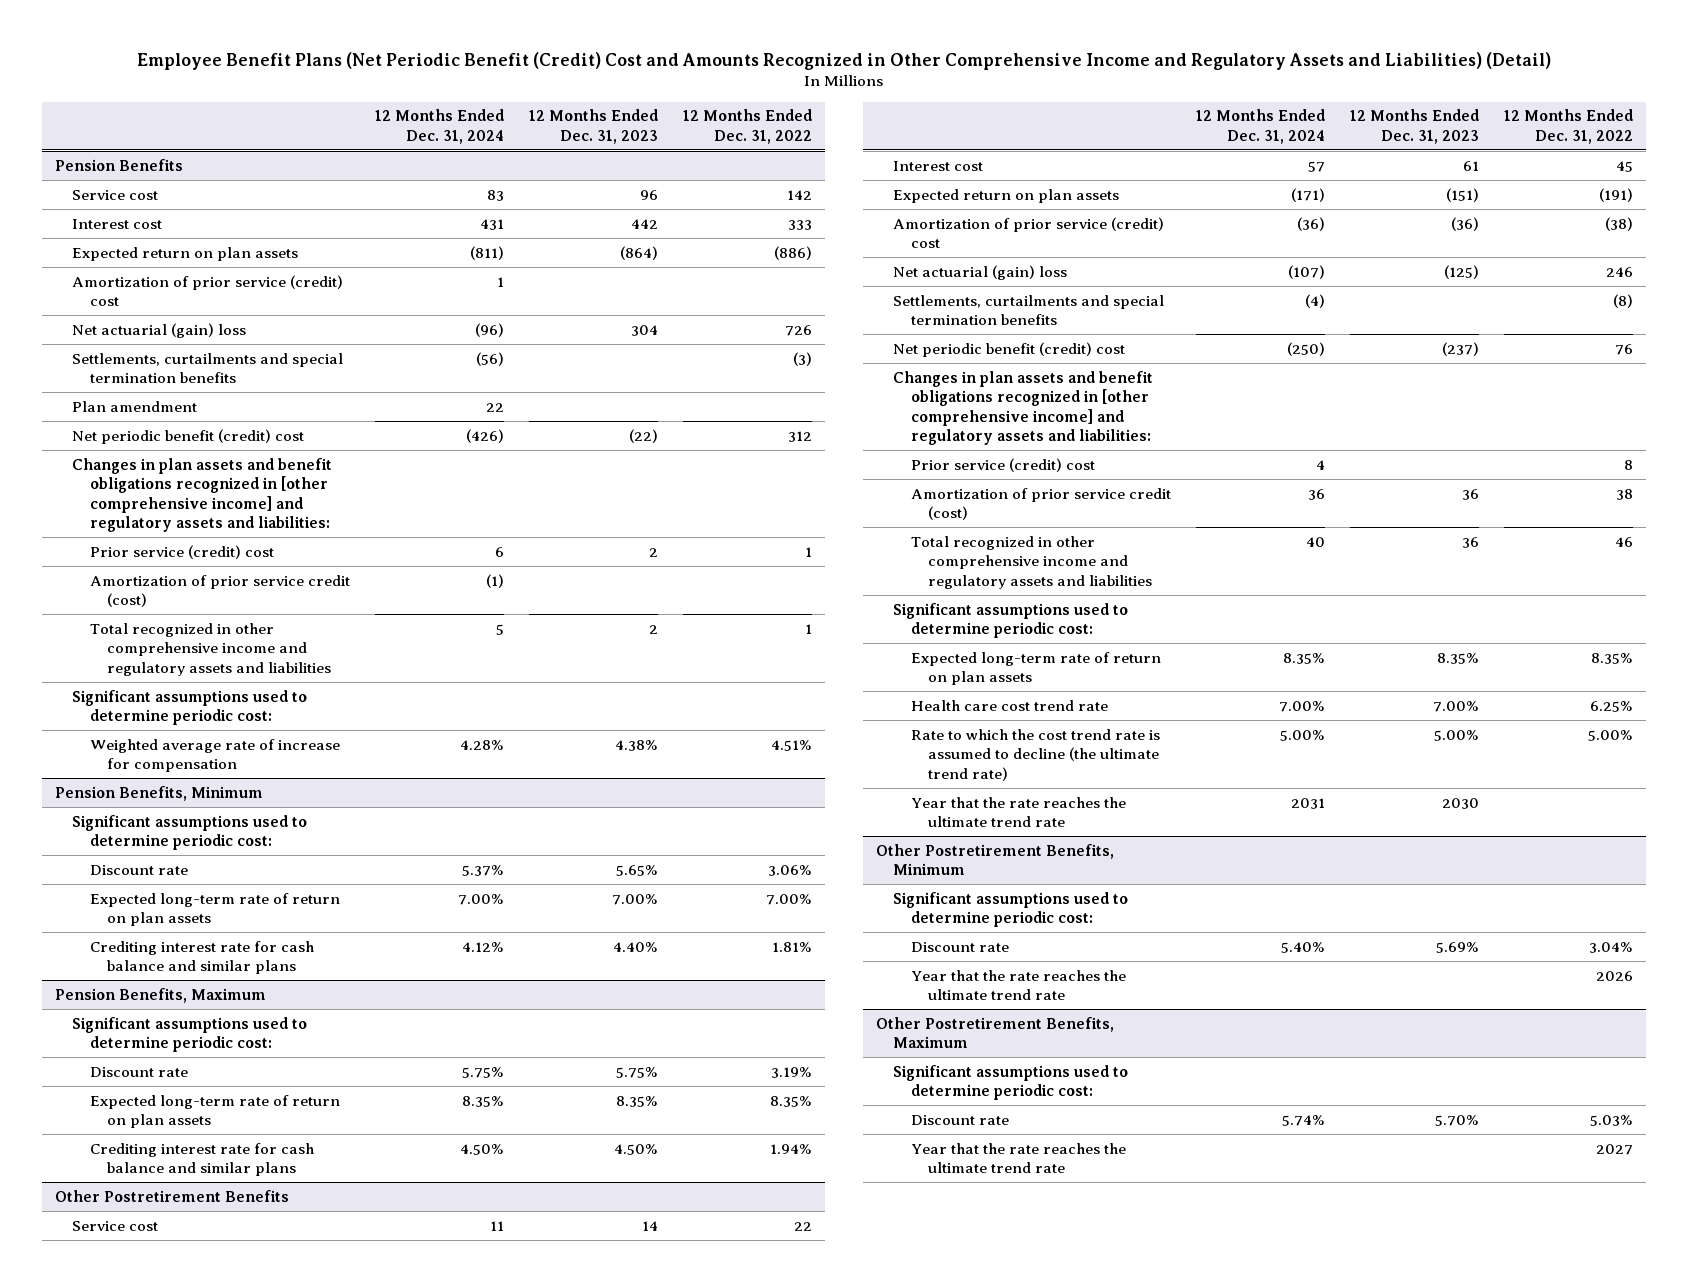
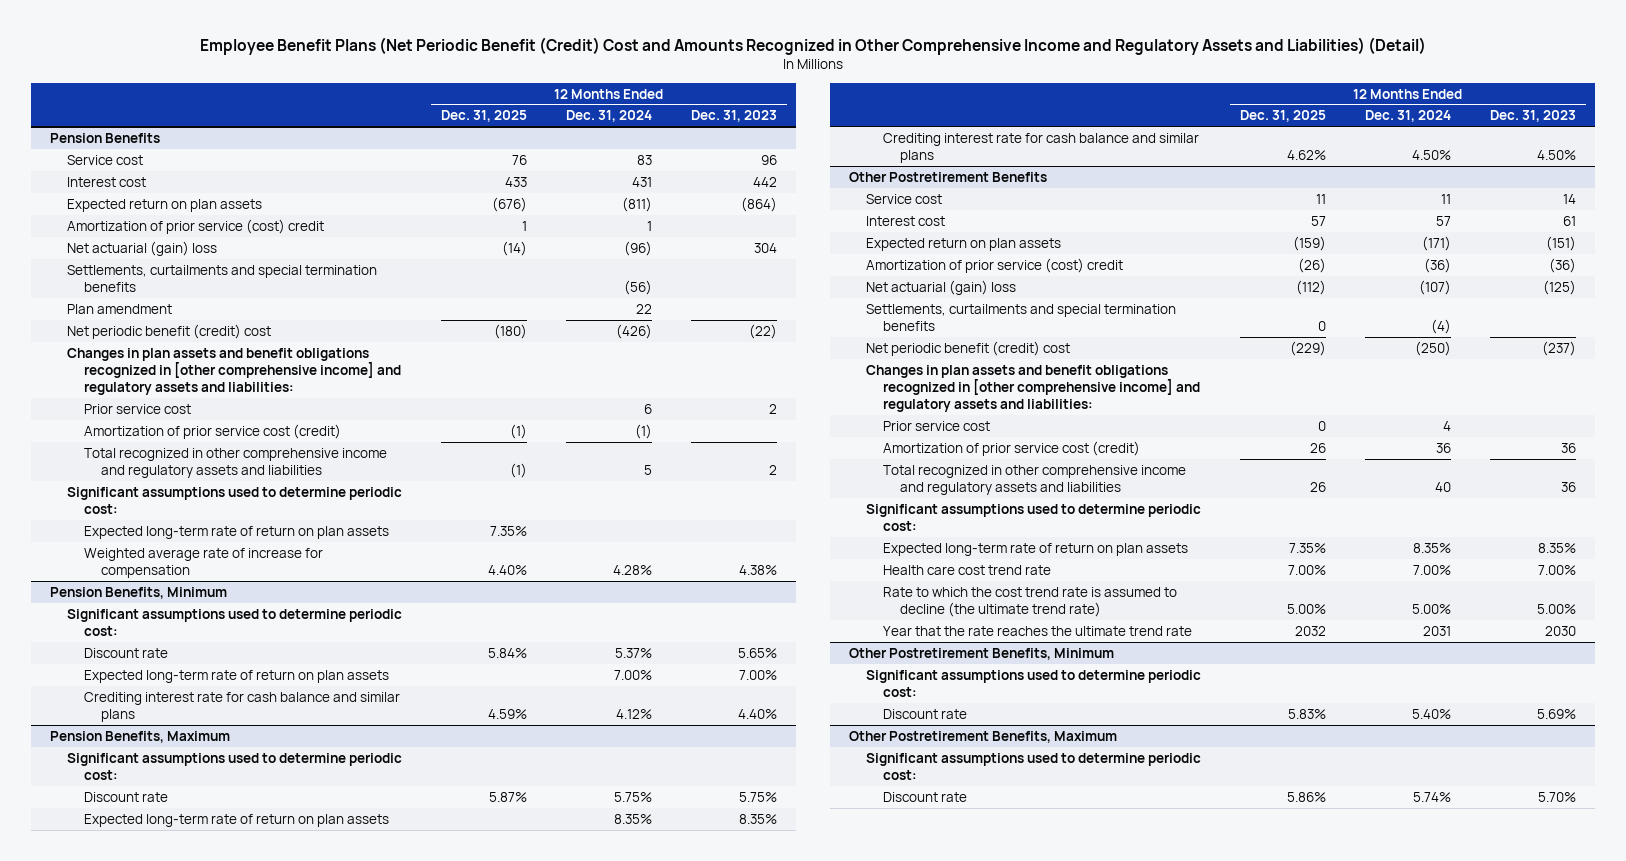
[683,109,813,144] 12 Months Ended Dec. 31, 2022 -> none
none -> [440,110,527,123] Dec. 31, 2025
[72,274,344,307] Amortization of prior service (credit) cost -> [66,218,324,234] Amortization of prior service (cost) credit
[89,544,274,559] Prior service (credit) cost -> [83,403,191,414] Prior service cost
[89,574,350,608] Amortization of prior service credit (cost) -> [83,423,341,439] Amortization of prior service cost (credit)
none -> [83,525,389,539] Expected long-term rate of return on plan assets
[893,216,1165,249] Amortization of prior service (credit) cost -> [865,257,1123,273] Amortization of prior service (cost) credit
[910,457,1095,472] Prior service (credit) cost -> [882,420,990,431] Prior service cost
[910,487,1171,521] Amortization of prior service credit (cost) -> [882,440,1140,456] Amortization of prior service cost (credit)
[910,969,1126,1001] Year that the rate reaches the ultimate trend rate -> none
[910,1142,1126,1174] Year that the rate reaches the ultimate trend rate -> none

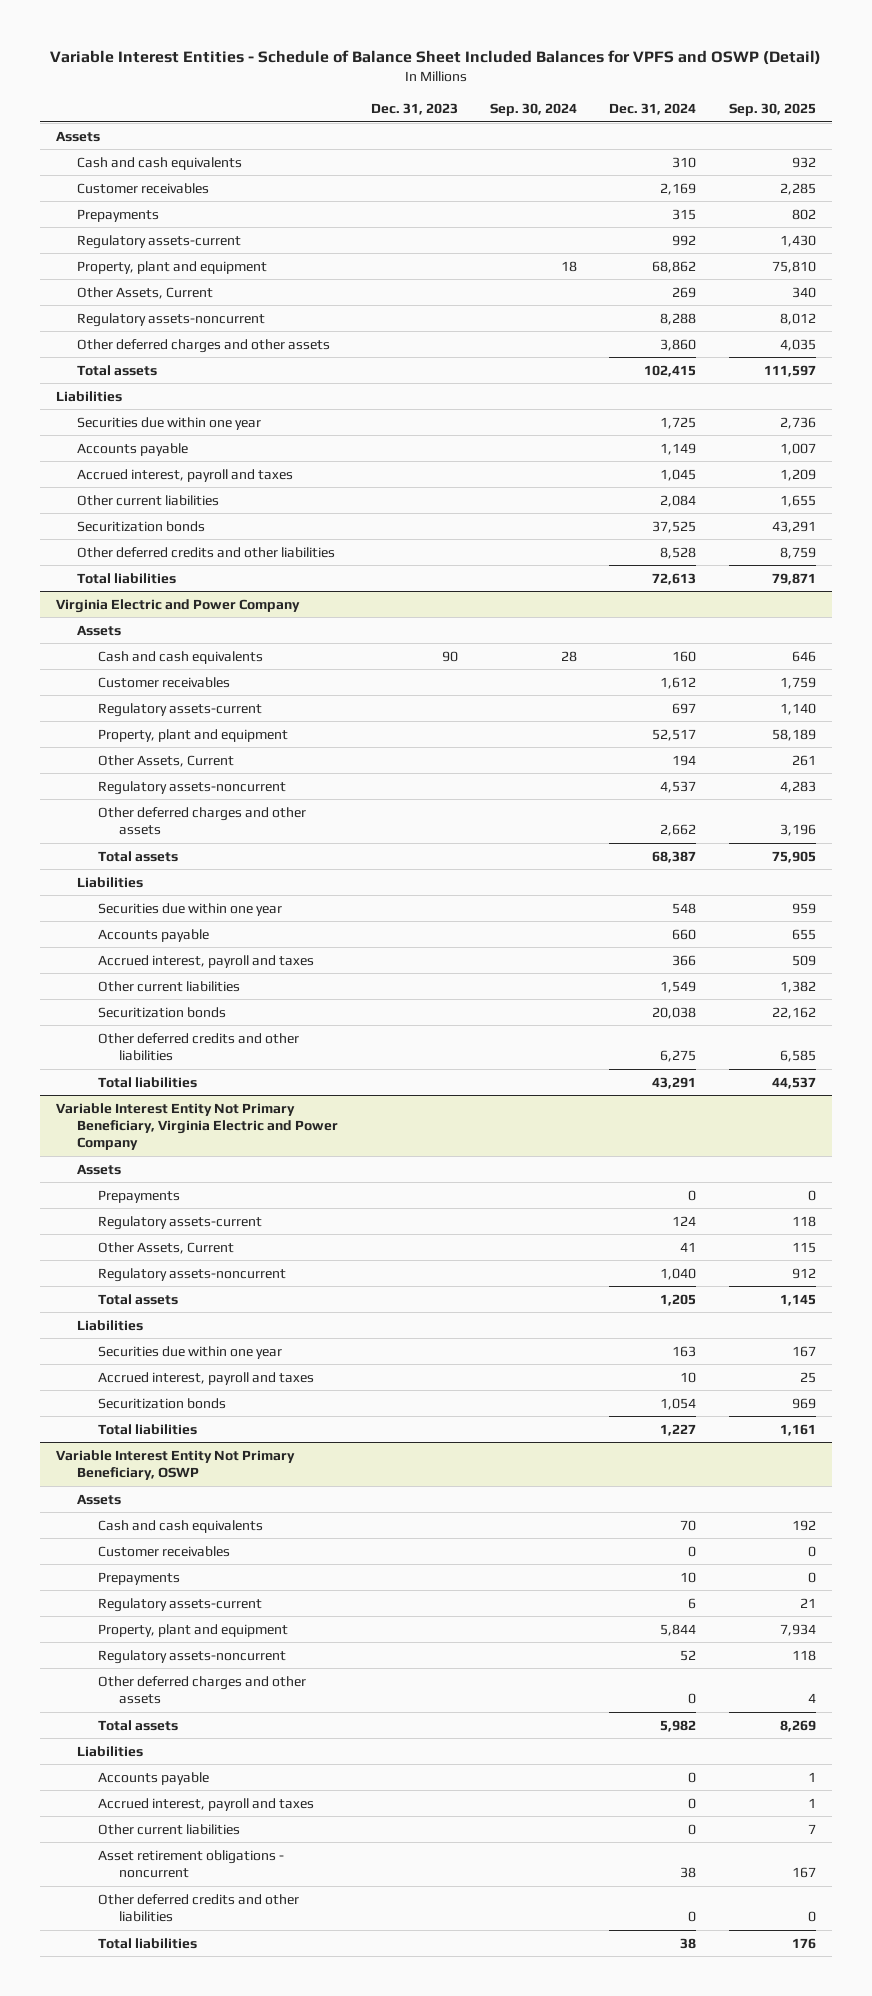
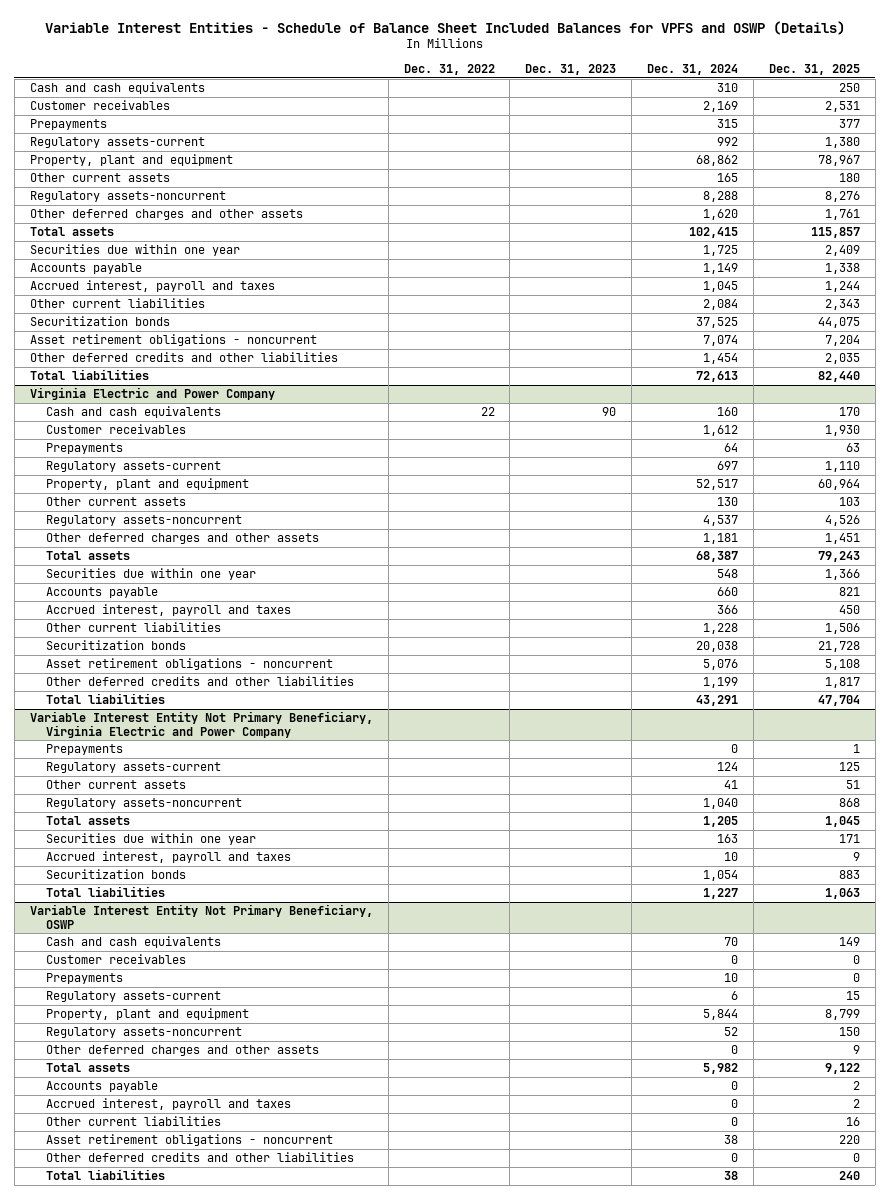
[50,50,822,66] Variable Interest Entities - Schedule of Balance Sheet Included Balances for VPFS and OSWP (Detail) -> [44,20,845,35] Variable Interest Entities - Schedule of Balance Sheet Included Balances for VPFS and OSWP (Details)
[490,102,578,116] Sep. 30, 2024 -> none
[728,102,816,116] Sep. 30, 2025 -> none
none -> [403,64,495,76] Dec. 31, 2022
none -> [768,64,860,76] Dec. 31, 2025
[56,130,101,142] Assets -> none
[77,286,214,299] Other Assets, Current -> [29,173,170,183] Other current assets
[672,286,697,298] 269 -> [717,173,739,183] 165
[660,338,697,351] 3,860 -> [703,209,739,221] 1,620
[56,390,123,402] Liabilities -> none
none -> [29,334,317,347] Asset retirement obligations - noncurrent
[660,546,697,559] 8,528 -> [703,353,739,365] 1,454
[77,624,122,636] Assets -> none
none -> [45,443,123,455] Prepayments
[98,754,235,767] Other Assets, Current -> [45,497,186,507] Other current assets
[672,754,697,766] 194 -> [717,497,739,507] 130
[660,823,697,836] 2,662 -> [703,533,739,545] 1,181
[77,876,144,888] Liabilities -> none
[660,980,697,993] 1,549 -> [703,623,739,635] 1,228
none -> [45,658,333,671] Asset retirement obligations - noncurrent
[660,1049,697,1062] 6,275 -> [703,677,739,689] 1,199
[77,1163,122,1175] Assets -> none
[98,1241,235,1254] Other Assets, Current -> [45,780,186,790] Other current assets
[77,1319,144,1331] Liabilities -> none
[77,1493,122,1505] Assets -> none
[77,1745,144,1757] Liabilities -> none

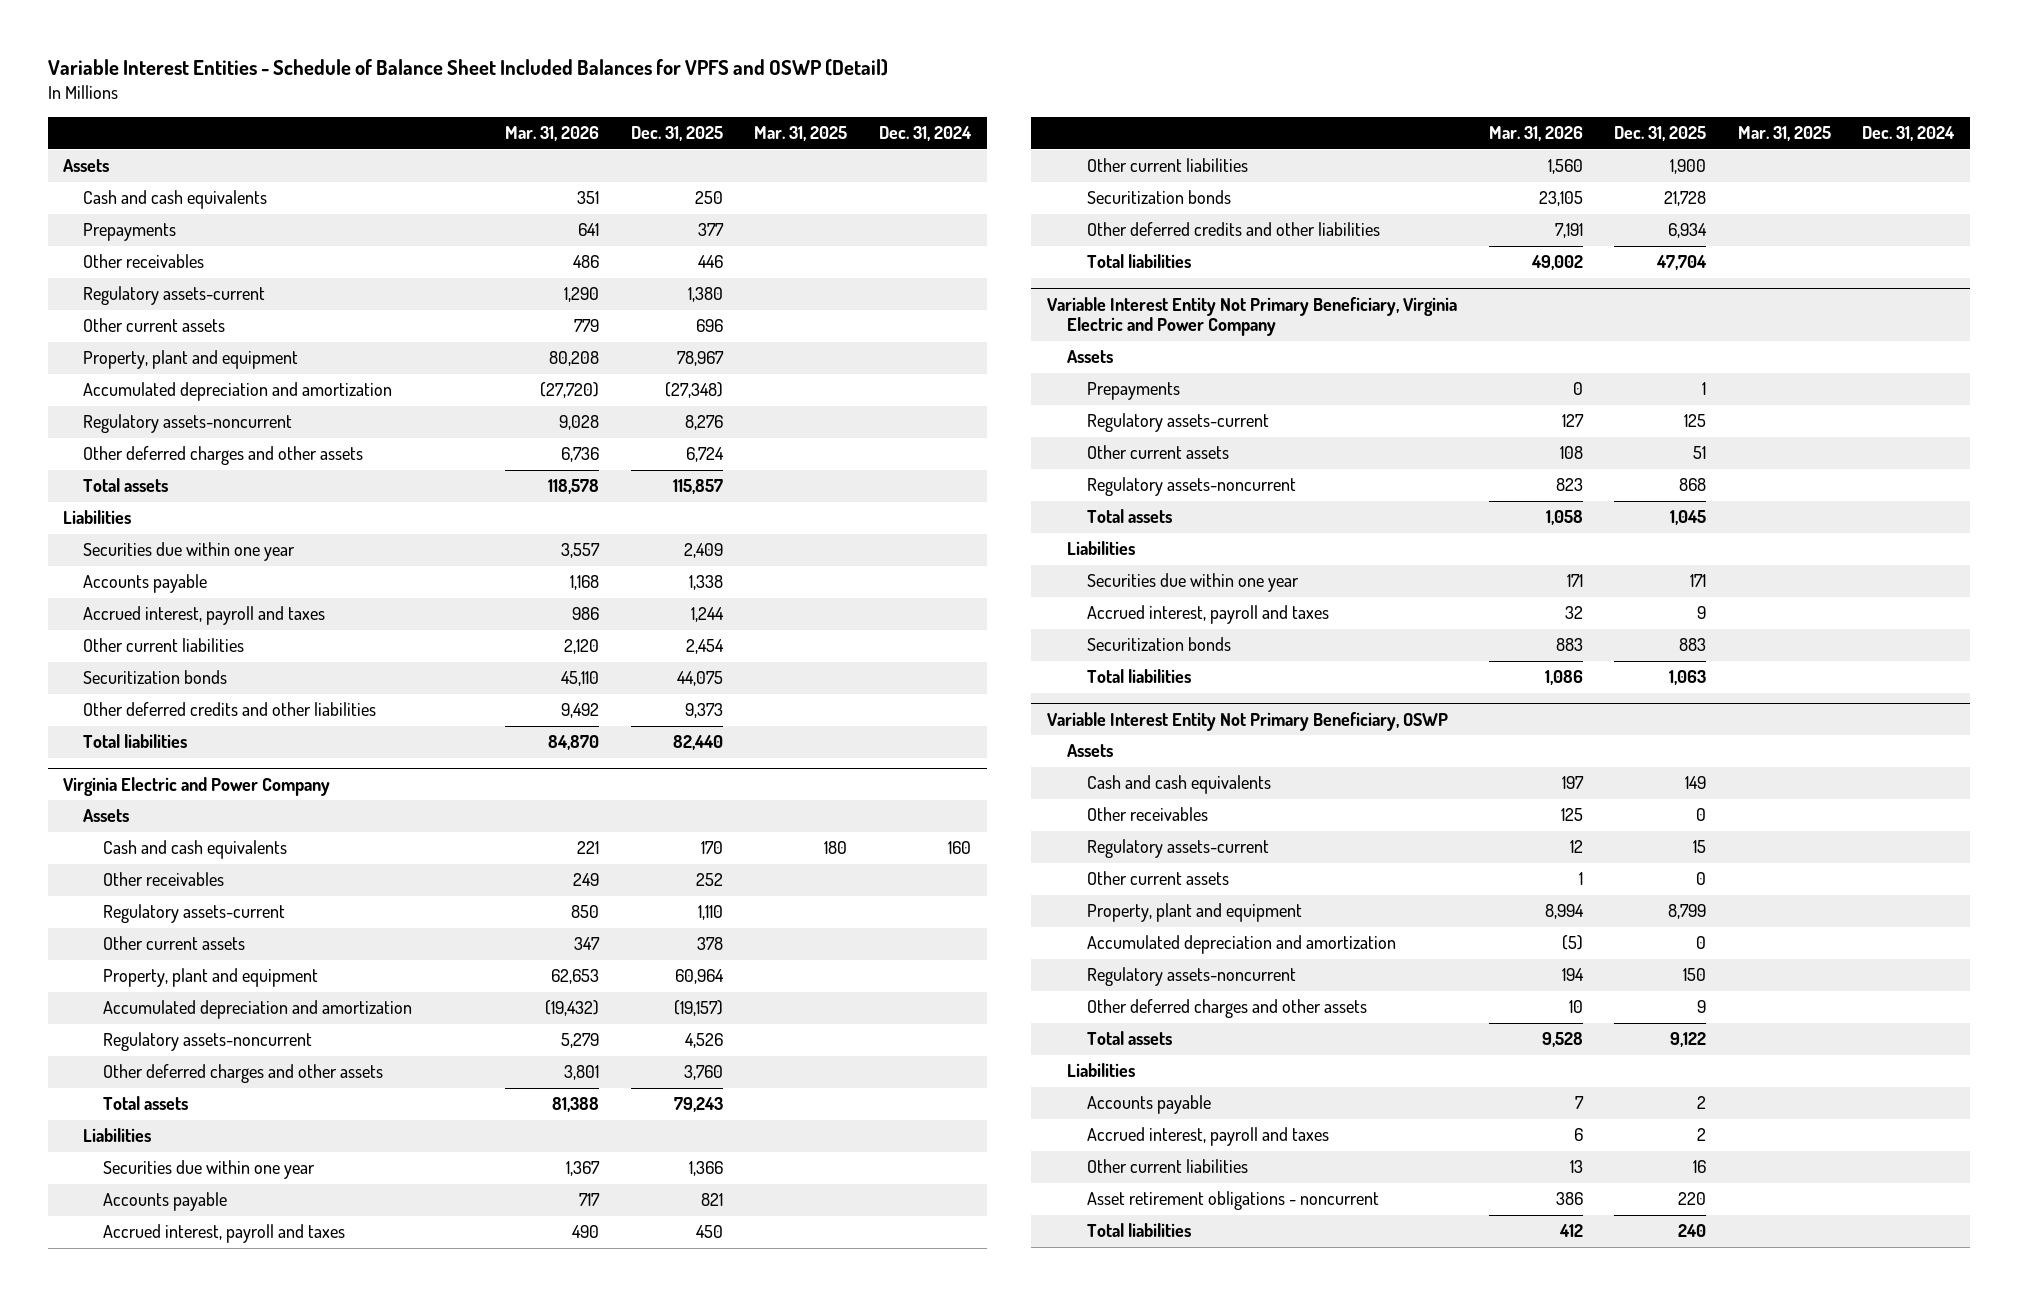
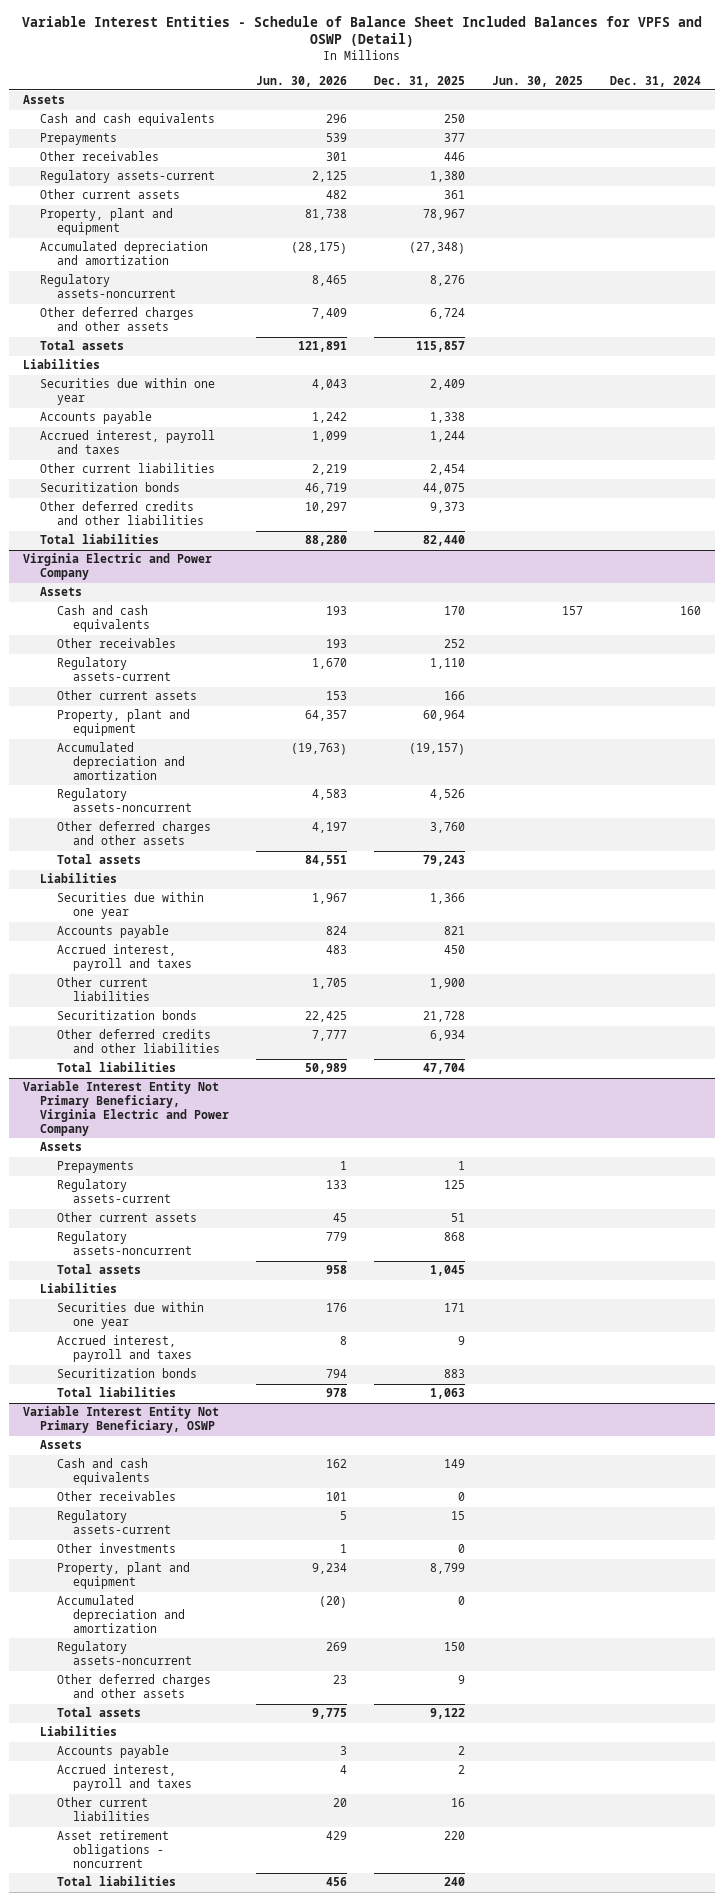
[504,126,599,142] Mar. 31, 2026 -> none
[754,126,848,142] Mar. 31, 2025 -> none
none -> [255,75,347,87] Jun. 30, 2026
none -> [491,75,583,87] Jun. 30, 2025
[695,319,723,333] 696 -> [443,190,465,200] 361
[696,937,723,951] 378 -> [443,691,465,701] 166
[1086,871,1229,886] Other current assets -> none
none -> [56,1543,176,1554] Other investments

